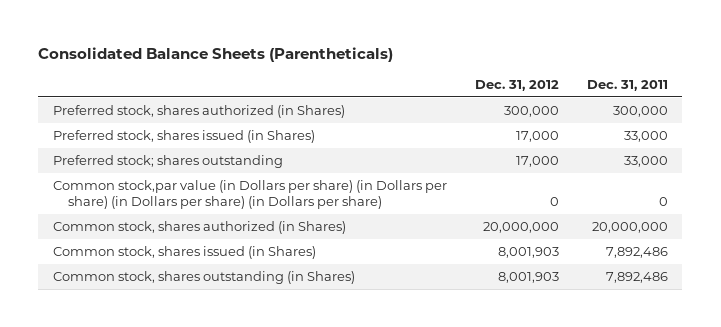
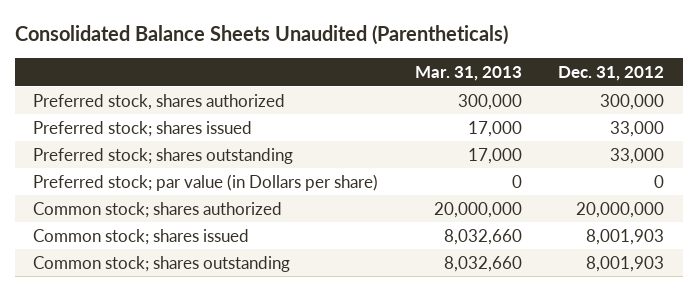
[38,46,394,62] Consolidated Balance Sheets (Parentheticals) -> [15,25,509,46] Consolidated Balance Sheets Unaudited (Parentheticals)
[587,79,669,91] Dec. 31, 2011 -> none
none -> [414,66,522,82] Mar. 31, 2013
[52,105,345,119] Preferred stock, shares authorized (in Shares) -> [33,93,286,110] Preferred stock, shares authorized
[52,130,315,144] Preferred stock, shares issued (in Shares) -> [33,120,253,137] Preferred stock; shares issued
[515,131,559,143] 17,000 -> [610,120,665,137] 33,000
[515,156,559,168] 17,000 -> [610,147,665,164] 33,000
[52,180,447,210] Common stock,par value (in Dollars per share) (in Dollars per share) (in Dollars per share) (in Dollars per share) -> [33,173,379,191] Preferred stock; par value (in Dollars per share)
[52,221,346,235] Common stock, shares authorized (in Shares) -> [33,201,283,218] Common stock; shares authorized
[52,246,316,260] Common stock, shares issued (in Shares) -> [33,228,250,245] Common stock; shares issued
[52,271,355,285] Common stock, shares outstanding (in Shares) -> [33,255,291,272] Common stock; shares outstanding

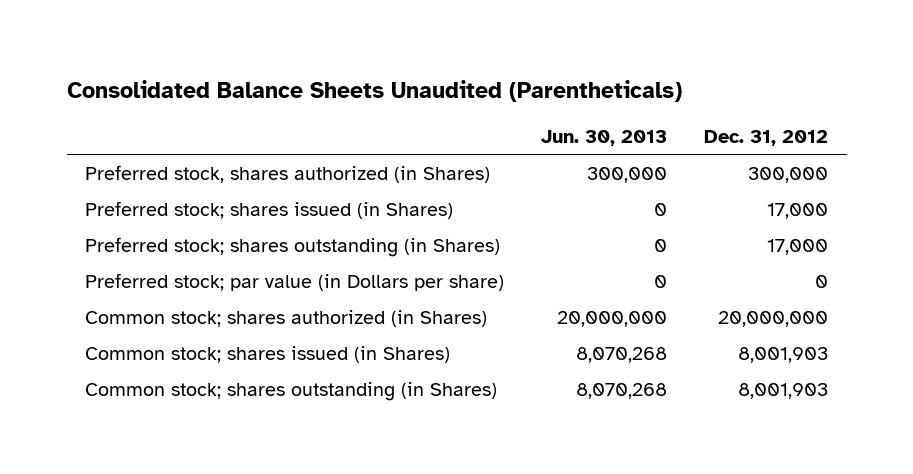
[414,66,522,82] Mar. 31, 2013 -> none
none -> [541,129,668,146] Jun. 30, 2013
[33,93,286,110] Preferred stock, shares authorized -> [85,164,491,183] Preferred stock, shares authorized (in Shares)
[33,120,253,137] Preferred stock; shares issued -> [85,200,454,219] Preferred stock; shares issued (in Shares)
[610,120,665,137] 33,000 -> [767,202,829,219] 17,000
[33,147,294,164] Preferred stock; shares outstanding -> [85,236,501,257] Preferred stock; shares outstanding (in Shares)
[610,147,665,164] 33,000 -> [767,238,829,255] 17,000
[33,201,283,218] Common stock; shares authorized -> [85,309,488,327] Common stock; shares authorized (in Shares)
[33,228,250,245] Common stock; shares issued -> [85,345,451,363] Common stock; shares issued (in Shares)
[33,255,291,272] Common stock; shares outstanding -> [85,381,498,401] Common stock; shares outstanding (in Shares)

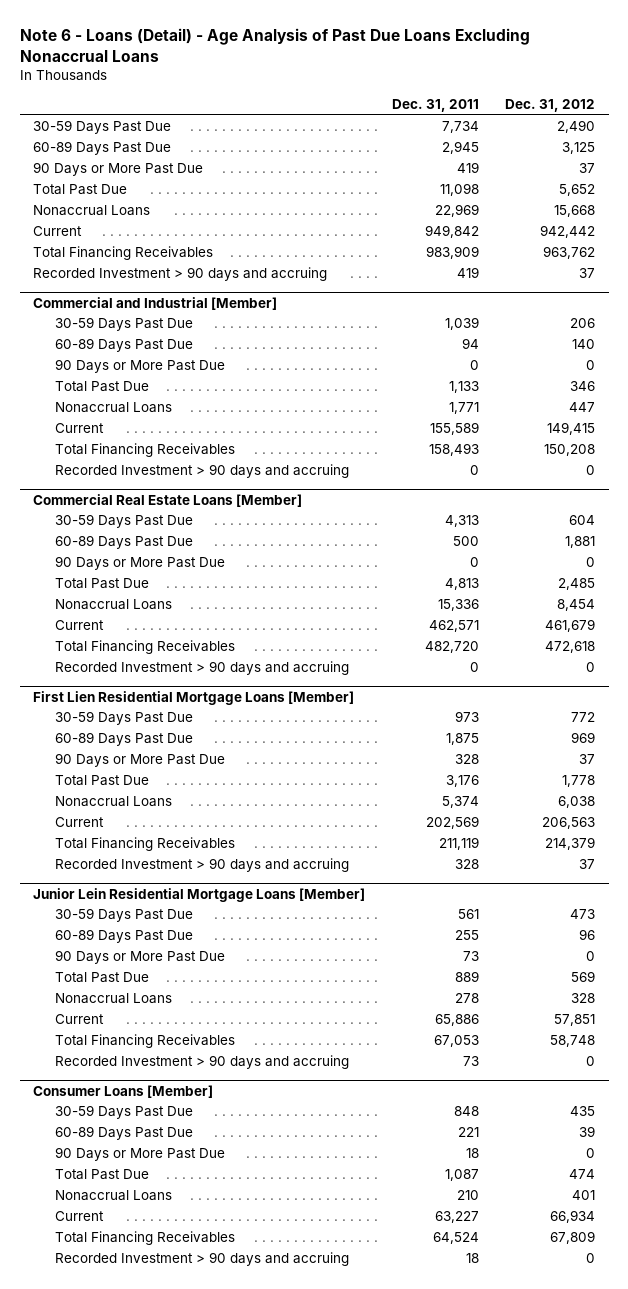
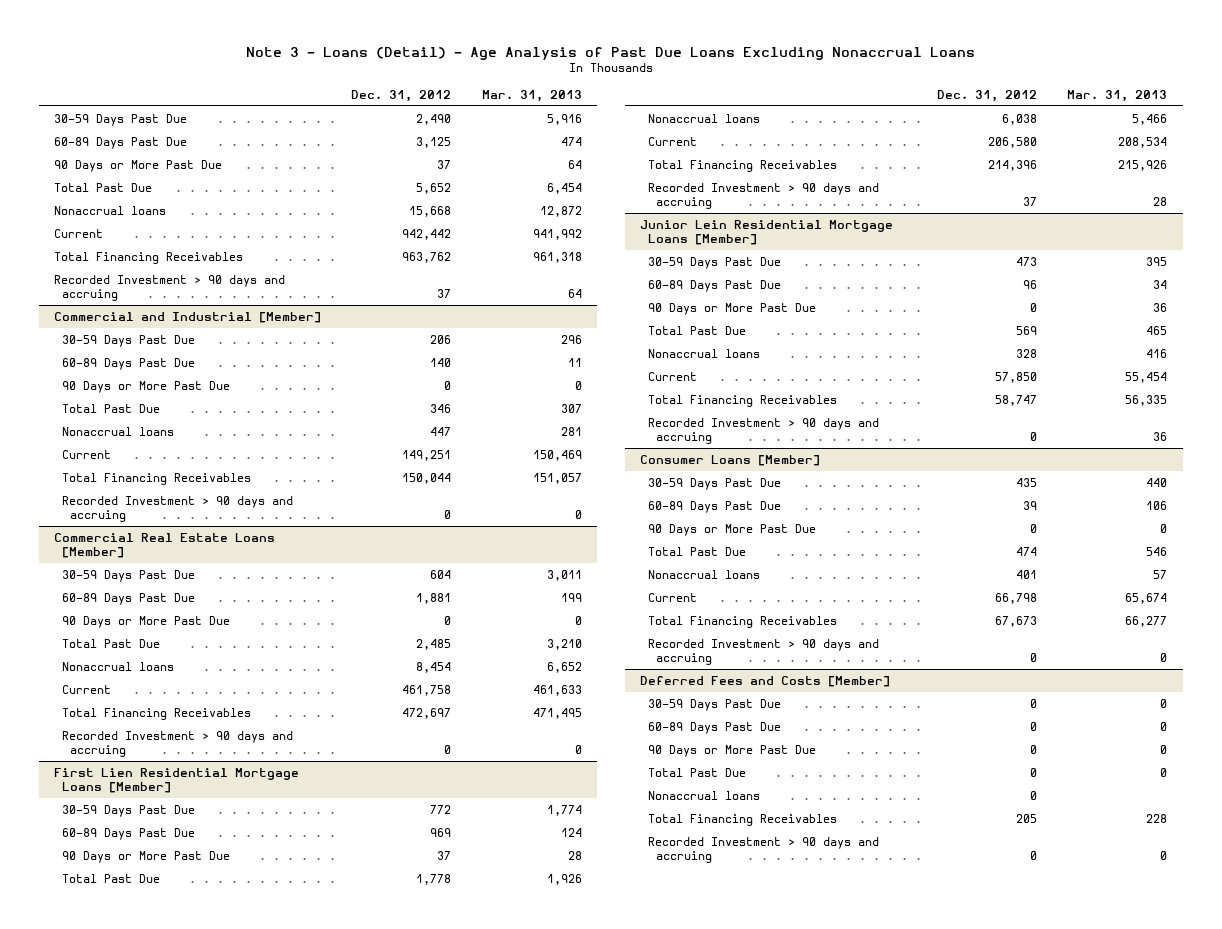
[19,27,530,62] Note 6 - Loans (Detail) - Age Analysis of Past Due Loans Excluding Nonaccrual Loans -> [245,46,975,60] Note 3 - Loans (Detail) - Age Analysis of Past Due Loans Excluding Nonaccrual Loans
[391,99,479,113] Dec. 31, 2011 -> none
none -> [481,89,582,102] Mar. 31, 2013
[32,205,150,217] Nonaccrual Loans -> [54,205,167,215] Nonaccrual loans
[54,402,172,414] Nonaccrual Loans -> [62,426,175,436] Nonaccrual loans
[547,422,596,436] 149,415 -> [402,449,452,461] 149,251
[544,444,596,457] 150,208 -> [402,472,452,484] 150,044
[54,599,172,611] Nonaccrual Loans -> [62,661,175,671] Nonaccrual loans
[545,619,596,633] 461,679 -> [402,684,452,696] 461,758
[545,641,596,654] 472,618 -> [402,707,452,719] 472,697
[54,796,172,808] Nonaccrual Loans -> [647,113,760,123] Nonaccrual loans
[542,817,596,830] 206,563 -> [988,136,1038,148] 206,580
[545,837,596,851] 214,379 -> [988,159,1038,171] 214,396
[54,993,172,1005] Nonaccrual Loans -> [647,348,760,358] Nonaccrual loans
[554,1014,596,1027] 57,851 -> [995,371,1038,383] 57,850
[550,1035,596,1048] 58,748 -> [995,394,1038,406] 58,747
[54,1190,172,1202] Nonaccrual Loans -> [647,569,760,579] Nonaccrual loans
[550,1210,596,1224] 66,934 -> [995,592,1038,604] 66,798
[550,1231,596,1245] 67,809 -> [995,615,1038,627] 67,673
none -> [640,675,891,687] Deferred Fees and Costs [Member]
none -> [647,698,781,711] 30-59 Days Past Due
none -> [647,721,781,734] 60-89 Days Past Due
none -> [647,744,816,757] 90 Days or More Past Due
none -> [647,767,746,777] Total Past Due
none -> [647,790,760,800] Nonaccrual loans
none -> [647,813,837,826] Total Financing Receivables
none -> [647,836,879,864] Recorded Investment > 90 days and accruing

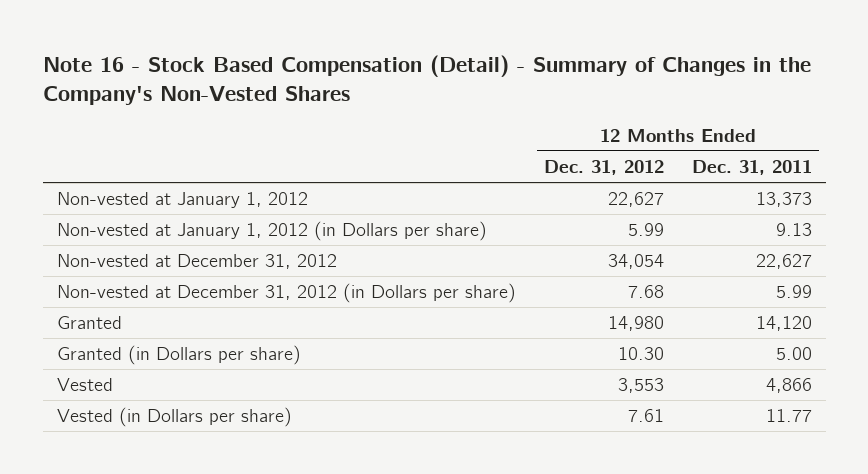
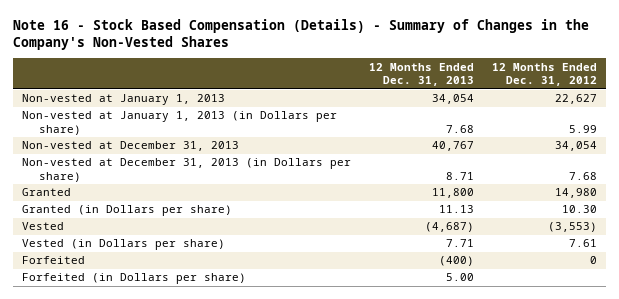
[42,54,811,105] Note 16 - Stock Based Compensation (Detail) - Summary of Changes in the Company's Non-Vested Shares -> [12,18,589,51] Note 16 - Stock Based Compensation (Details) - Summary of Changes in the Company's Non-Vested Shares
[691,160,812,176] Dec. 31, 2011 -> none
none -> [368,62,474,87] 12 Months Ended Dec. 31, 2013
[56,192,308,209] Non-vested at January 1, 2012 -> [21,94,225,106] Non-vested at January 1, 2013
[56,221,487,242] Non-vested at January 1, 2012 (in Dollars per share) -> [21,111,337,136] Non-vested at January 1, 2013 (in Dollars per share)
[56,254,337,270] Non-vested at December 31, 2012 -> [21,141,239,152] Non-vested at December 31, 2013
[56,283,516,304] Non-vested at December 31, 2012 (in Dollars per share) -> [21,158,351,183] Non-vested at December 31, 2013 (in Dollars per share)
[617,378,664,394] 3,553 -> [547,222,597,233] (3,553)
none -> [21,256,85,265] Forfeited
none -> [21,273,246,285] Forfeited (in Dollars per share)

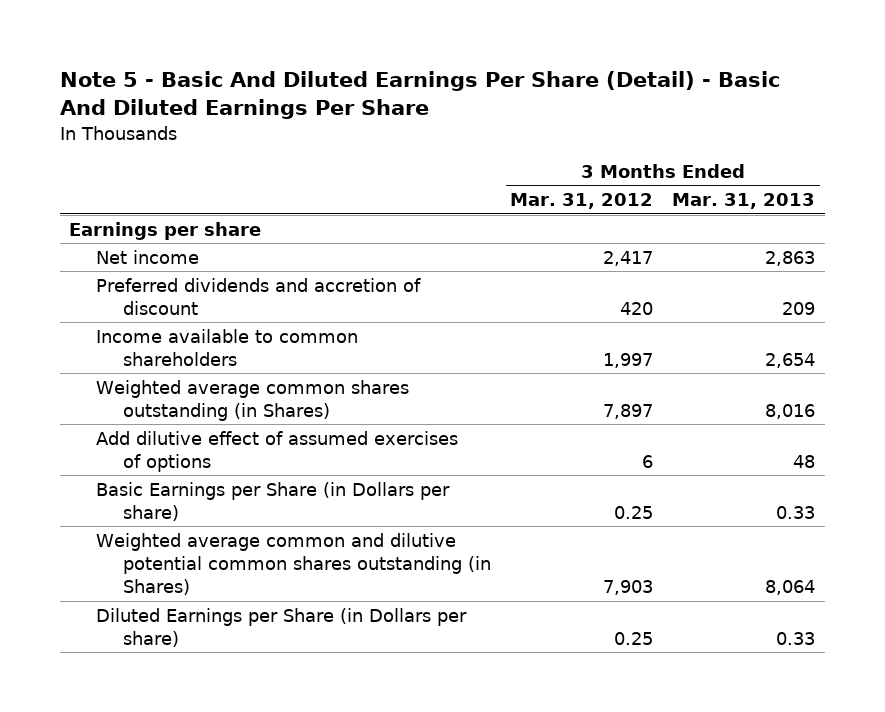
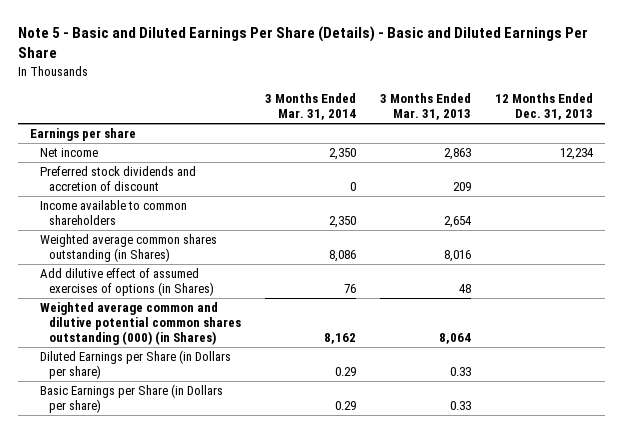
[59,71,780,120] Note 5 - Basic And Diluted Earnings Per Share (Detail) - Basic And Diluted Earnings Per Share -> [17,25,588,59] Note 5 - Basic and Diluted Earnings Per Share (Details) - Basic and Diluted Earnings Per Share
[510,193,654,210] Mar. 31, 2012 -> none
none -> [265,93,357,121] 3 Months Ended Mar. 31, 2014
none -> [494,93,593,121] 12 Months Ended Dec. 31, 2013
[96,277,422,315] Preferred dividends and accretion of discount -> [39,166,196,192] Preferred stock dividends and accretion of discount
[96,430,459,472] Add dilutive effect of assumed exercises of options -> [39,268,215,297] Add dilutive effect of assumed exercises of options (in Shares)
[96,532,492,596] Weighted average common and dilutive potential common shares outstanding (in Shares) -> [39,302,242,346] Weighted average common and dilutive potential common shares outstanding (000) (in Shares)
[96,481,451,521] Basic Earnings per Share (in Dollars per share) -> [39,384,223,414] Basic Earnings per Share (in Dollars per share)

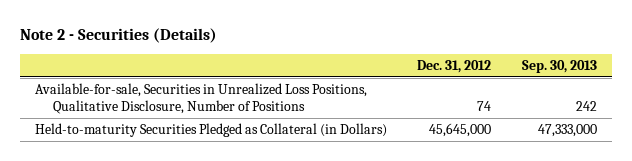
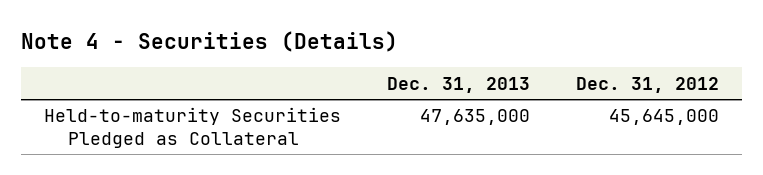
[19,28,217,44] Note 2 - Securities (Details) -> [21,31,399,53] Note 4 - Securities (Details)
[521,59,597,73] Sep. 30, 2013 -> none
none -> [387,76,531,93] Dec. 31, 2013
[34,83,367,114] Available-for-sale, Securities in Unrealized Loss Positions, Qualitative Disclosure, Number of Positions -> none
[34,123,387,138] Held-to-maturity Securities Pledged as Collateral (in Dollars) -> [44,107,342,148] Held-to-maturity Securities Pledged as Collateral

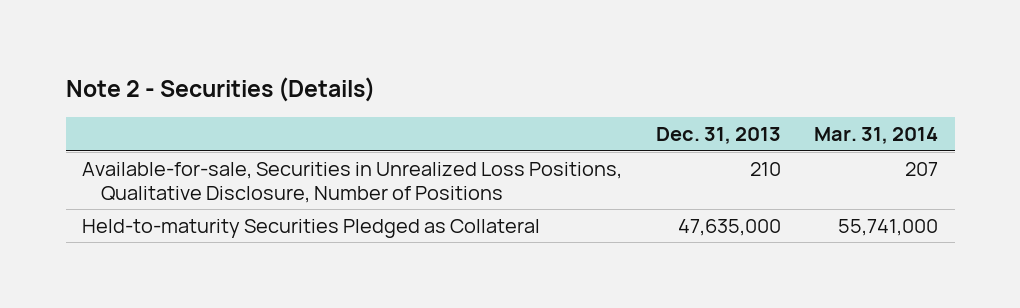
[21,31,399,53] Note 4 - Securities (Details) -> [65,77,375,103] Note 2 - Securities (Details)
[576,76,720,93] Dec. 31, 2012 -> none
none -> [814,127,939,145] Mar. 31, 2014
none -> [82,162,623,204] Available-for-sale, Securities in Unrealized Loss Positions, Qualitative Disclosure, Number of Positions

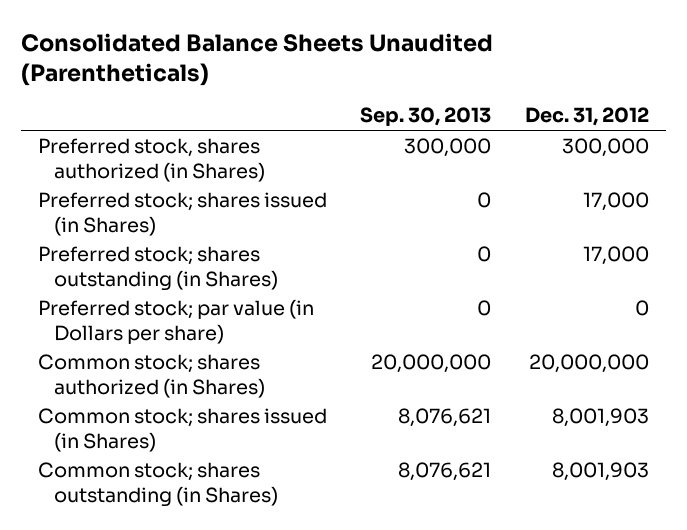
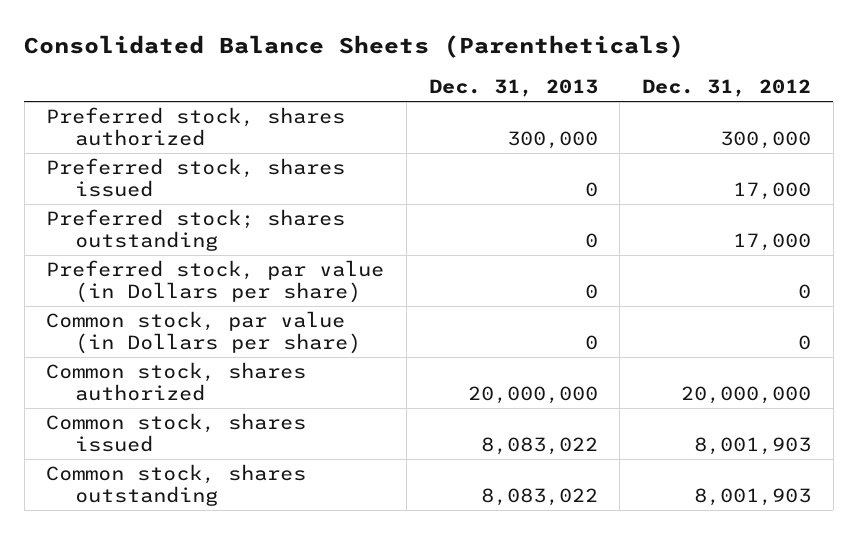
[20,32,493,86] Consolidated Balance Sheets Unaudited (Parentheticals) -> [24,35,685,59] Consolidated Balance Sheets (Parentheticals)
[360,107,492,127] Sep. 30, 2013 -> none
none -> [428,79,598,98] Dec. 31, 2013
[37,138,265,182] Preferred stock, shares authorized (in Shares) -> [46,107,346,147] Preferred stock, shares authorized
[37,192,327,236] Preferred stock; shares issued (in Shares) -> [46,158,346,198] Preferred stock, shares issued
[37,246,278,291] Preferred stock; shares outstanding (in Shares) -> [46,209,346,252] Preferred stock; shares outstanding
[37,299,314,344] Preferred stock; par value (in Dollars per share) -> [46,260,385,304] Preferred stock, par value (in Dollars per share)
none -> [46,311,362,355] Common stock, par value (in Dollars per share)
[37,354,265,398] Common stock; shares authorized (in Shares) -> [46,362,307,402] Common stock, shares authorized
[37,408,327,452] Common stock; shares issued (in Shares) -> [46,413,307,453] Common stock, shares issued
[37,462,278,507] Common stock; shares outstanding (in Shares) -> [46,464,307,507] Common stock, shares outstanding

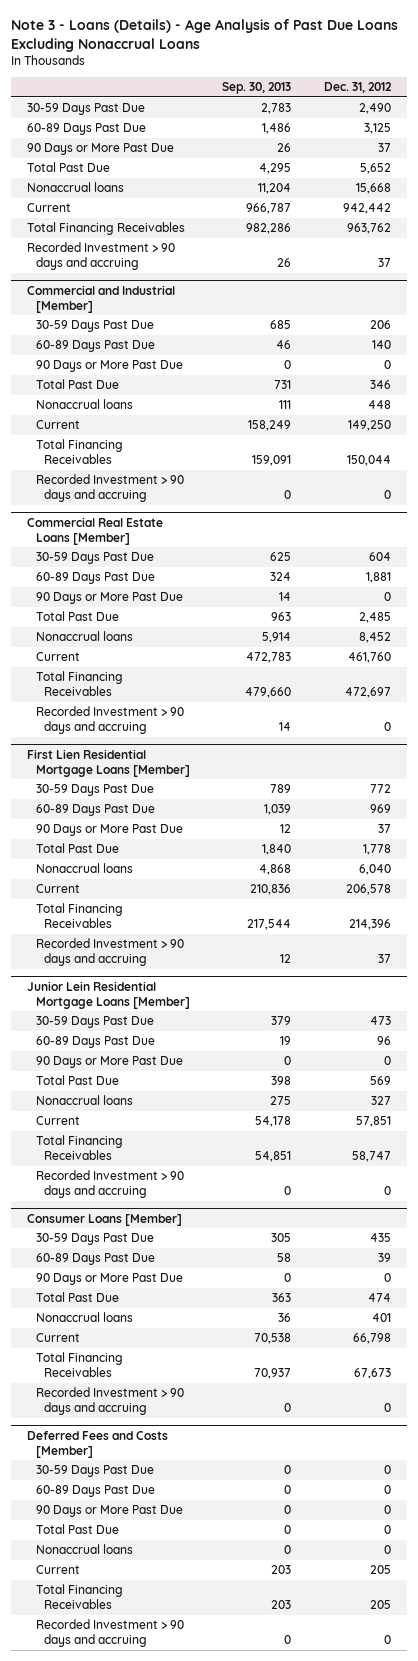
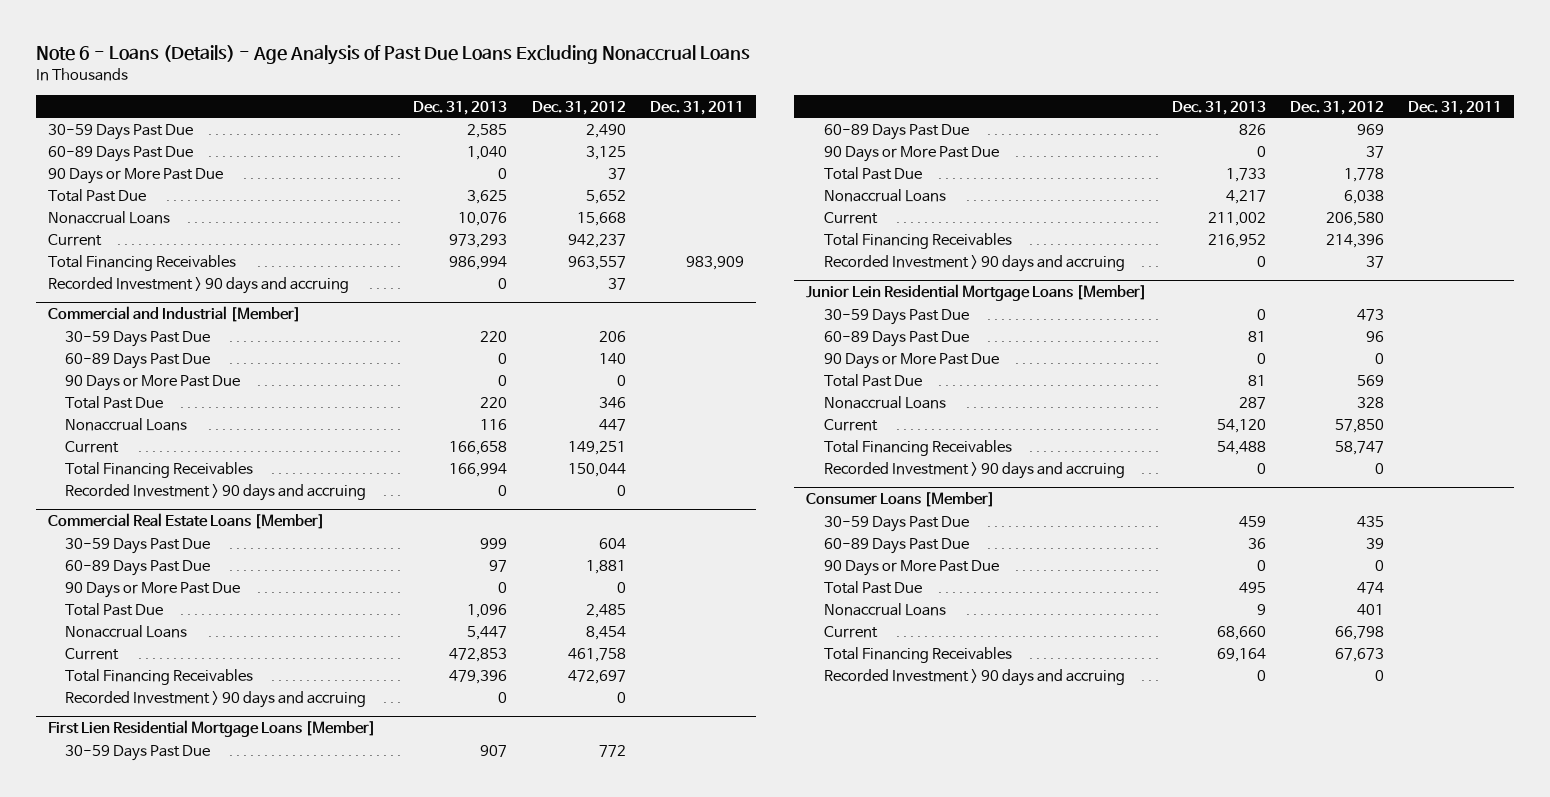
[10,18,398,52] Note 3 - Loans (Details) - Age Analysis of Past Due Loans Excluding Nonaccrual Loans -> [35,45,750,66] Note 6 - Loans (Details) - Age Analysis of Past Due Loans Excluding Nonaccrual Loans
[222,82,292,95] Sep. 30, 2013 -> none
none -> [413,100,508,115] Dec. 31, 2013
none -> [650,100,745,115] Dec. 31, 2011
[27,182,125,193] Nonaccrual loans -> [48,210,171,224] Nonaccrual Loans
[343,203,392,215] 942,442 -> [567,233,626,248] 942,237
[347,223,392,235] 963,762 -> [567,255,626,270] 963,557
[35,399,133,410] Nonaccrual loans -> [65,417,188,431] Nonaccrual Loans
[368,400,392,410] 448 -> [598,418,626,431] 447
[348,420,392,432] 149,250 -> [567,440,626,455] 149,251
[35,631,133,642] Nonaccrual loans -> [65,624,188,638] Nonaccrual Loans
[359,632,392,644] 8,452 -> [585,625,626,640] 8,454
[348,652,392,664] 461,760 -> [567,647,626,662] 461,758
[35,863,133,874] Nonaccrual loans -> [823,188,946,202] Nonaccrual Loans
[359,864,392,876] 6,040 -> [1343,189,1384,204] 6,038
[346,884,392,896] 206,578 -> [1325,211,1384,226] 206,580
[35,1095,133,1106] Nonaccrual loans -> [823,395,946,409] Nonaccrual Loans
[371,1096,392,1106] 327 -> [1356,396,1384,408] 328
[356,1116,392,1128] 57,851 -> [1334,418,1384,433] 57,850
[35,1312,133,1323] Nonaccrual loans -> [823,602,946,616] Nonaccrual Loans
[27,1430,169,1458] Deferred Fees and Costs [Member] -> none
[35,1465,154,1478] 30-59 Days Past Due -> none
[35,1485,155,1498] 60-89 Days Past Due -> none
[35,1505,183,1518] 90 Days or More Past Due -> none
[35,1524,119,1535] Total Past Due -> none
[35,1544,133,1555] Nonaccrual loans -> none
[35,1565,80,1575] Current -> none
[35,1584,123,1610] Total Financing Receivables -> none
[35,1619,184,1648] Recorded Investment > 90 days and accruing -> none

